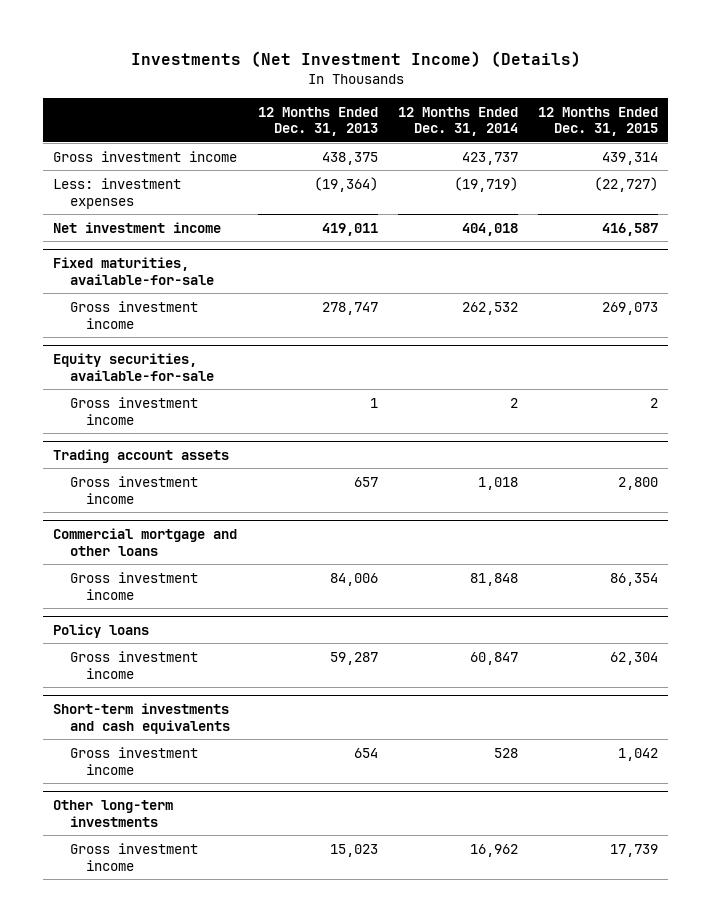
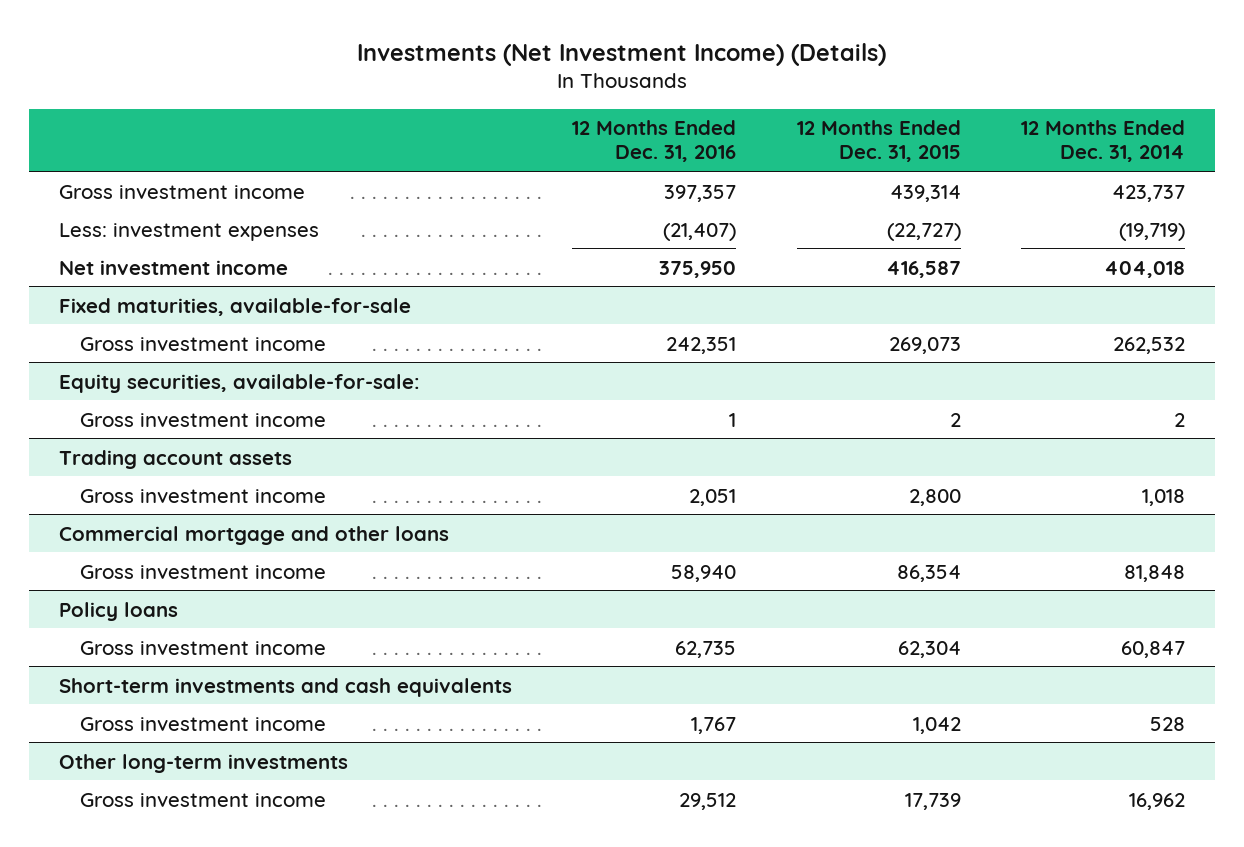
[257,106,378,137] 12 Months Ended Dec. 31, 2013 -> none
none -> [572,120,737,163] 12 Months Ended Dec. 31, 2016
[53,353,214,382] Equity securities, available-for-sale -> [58,373,420,393] Equity securities, available-for-sale:

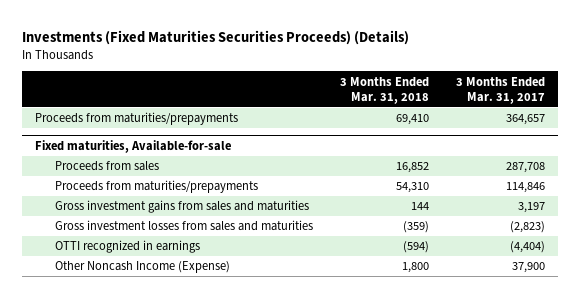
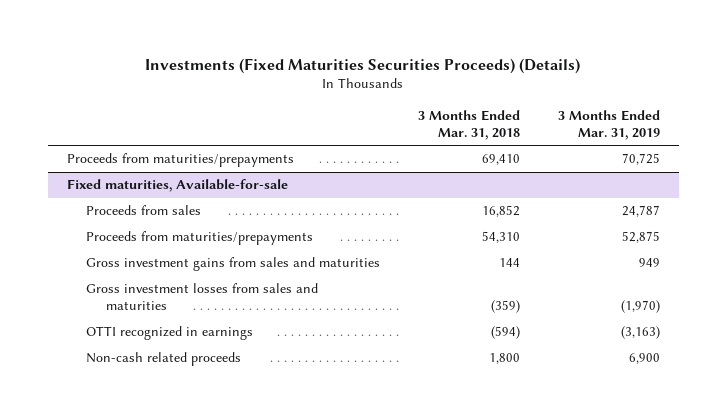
[455,76,545,105] 3 Months Ended Mar. 31, 2017 -> none
none -> [558,109,661,140] 3 Months Ended Mar. 31, 2019
[54,261,230,274] Other Noncash Income (Expense) -> [86,352,242,367] Non-cash related proceeds

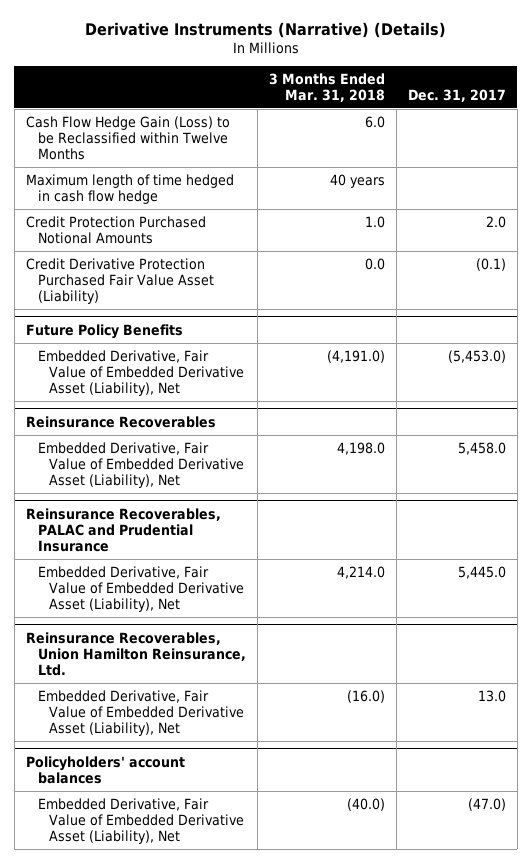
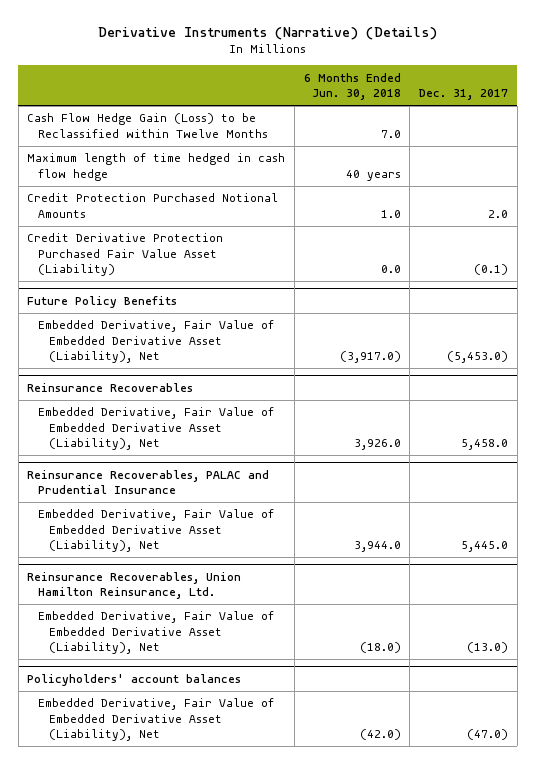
[268,72,385,102] 3 Months Ended Mar. 31, 2018 -> none
none -> [303,72,401,100] 6 Months Ended Jun. 30, 2018
[477,689,506,702] 13.0 -> [467,641,509,653] (13.0)

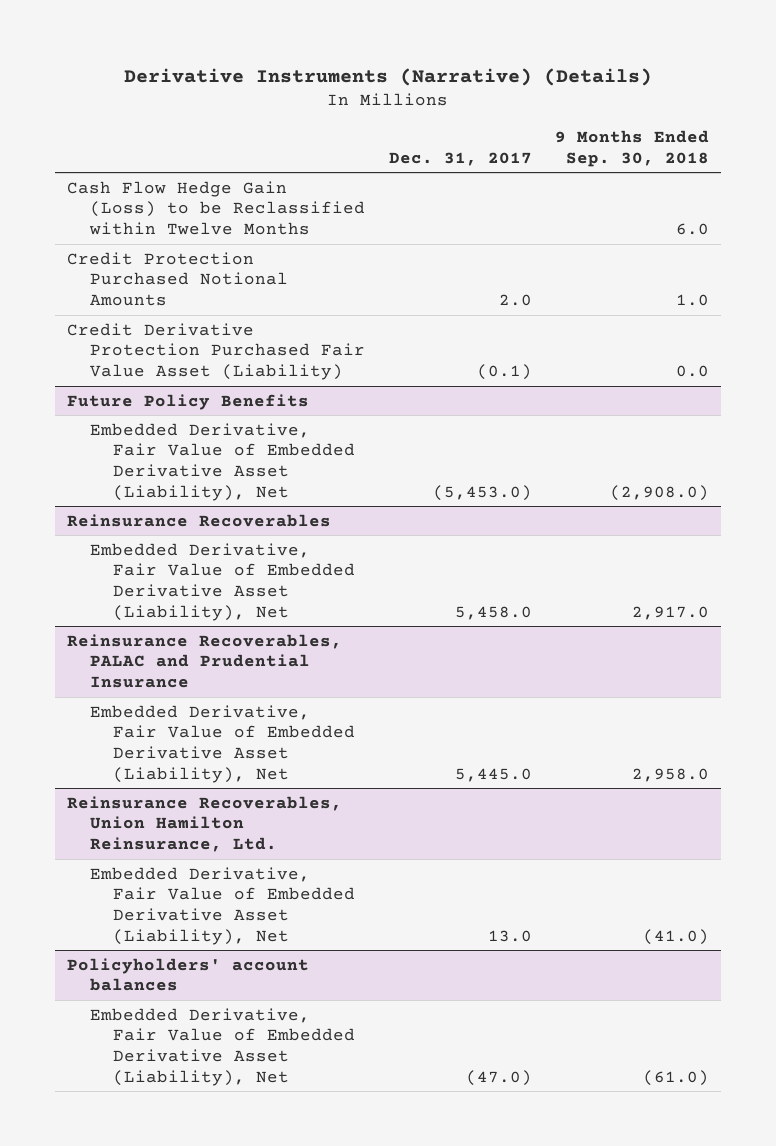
[303,72,401,100] 6 Months Ended Jun. 30, 2018 -> none
none -> [555,130,710,167] 9 Months Ended Sep. 30, 2018
[27,153,286,181] Maximum length of time hedged in cash flow hedge -> none
[467,641,509,653] (13.0) -> [487,929,532,942] 13.0

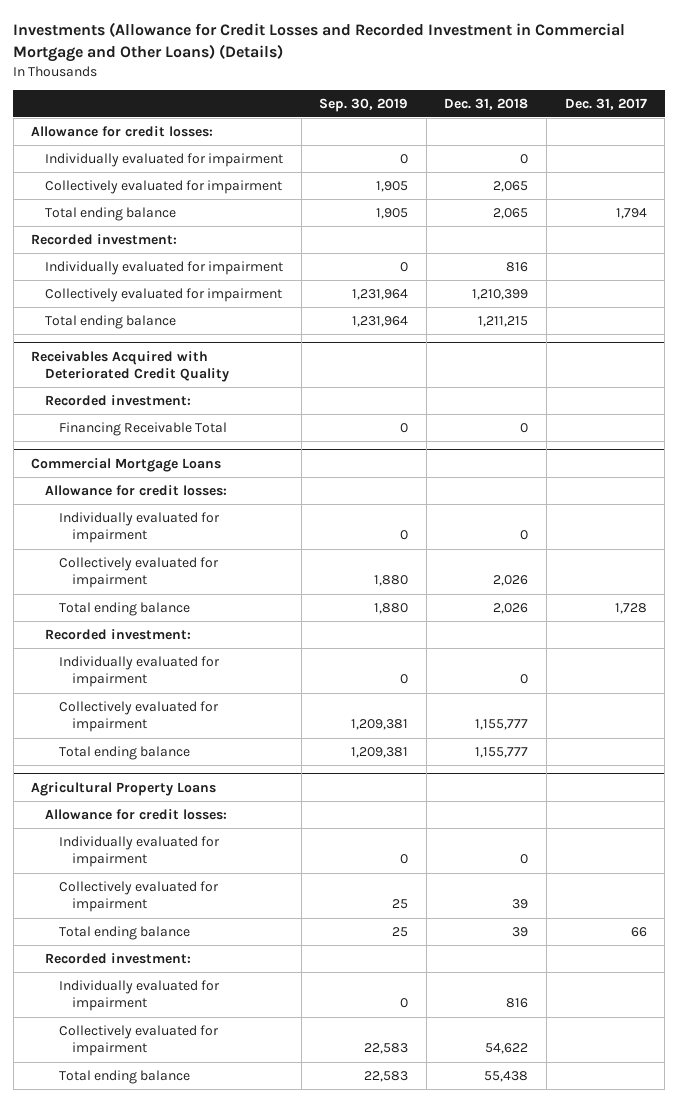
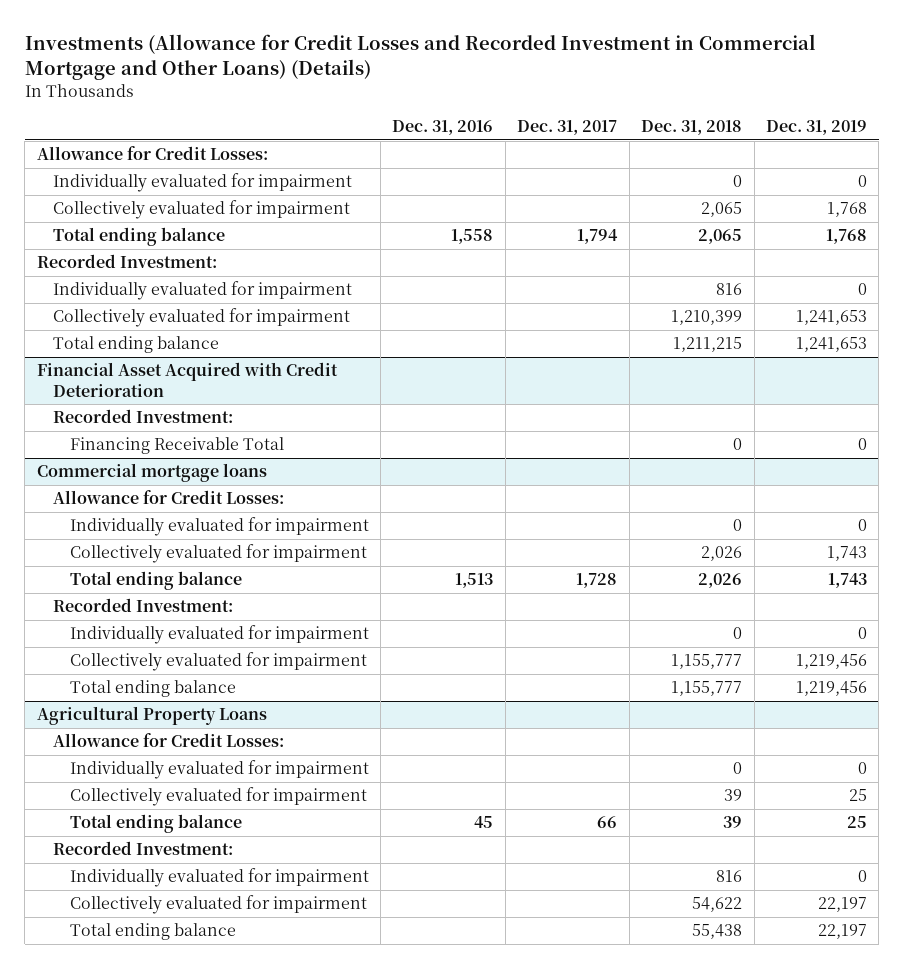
[319,97,409,112] Sep. 30, 2019 -> none
none -> [392,120,494,136] Dec. 31, 2016
none -> [765,120,867,136] Dec. 31, 2019
[31,125,214,137] Allowance for credit losses: -> [36,146,268,161] Allowance for Credit Losses:
[31,233,178,245] Recorded investment: -> [36,254,217,269] Recorded Investment:
[31,350,230,383] Receivables Acquired with Deteriorated Credit Quality -> [36,362,338,397] Financial Asset Acquired with Credit Deterioration
[45,394,192,406] Recorded investment: -> [53,409,234,424] Recorded Investment:
[31,457,222,472] Commercial Mortgage Loans -> [36,463,267,483] Commercial mortgage loans
[45,484,228,496] Allowance for credit losses: -> [53,490,285,505] Allowance for Credit Losses:
[45,628,192,640] Recorded investment: -> [53,598,234,613] Recorded Investment:
[45,808,228,820] Allowance for credit losses: -> [53,733,285,748] Allowance for Credit Losses:
[45,952,192,964] Recorded investment: -> [53,841,234,856] Recorded Investment:

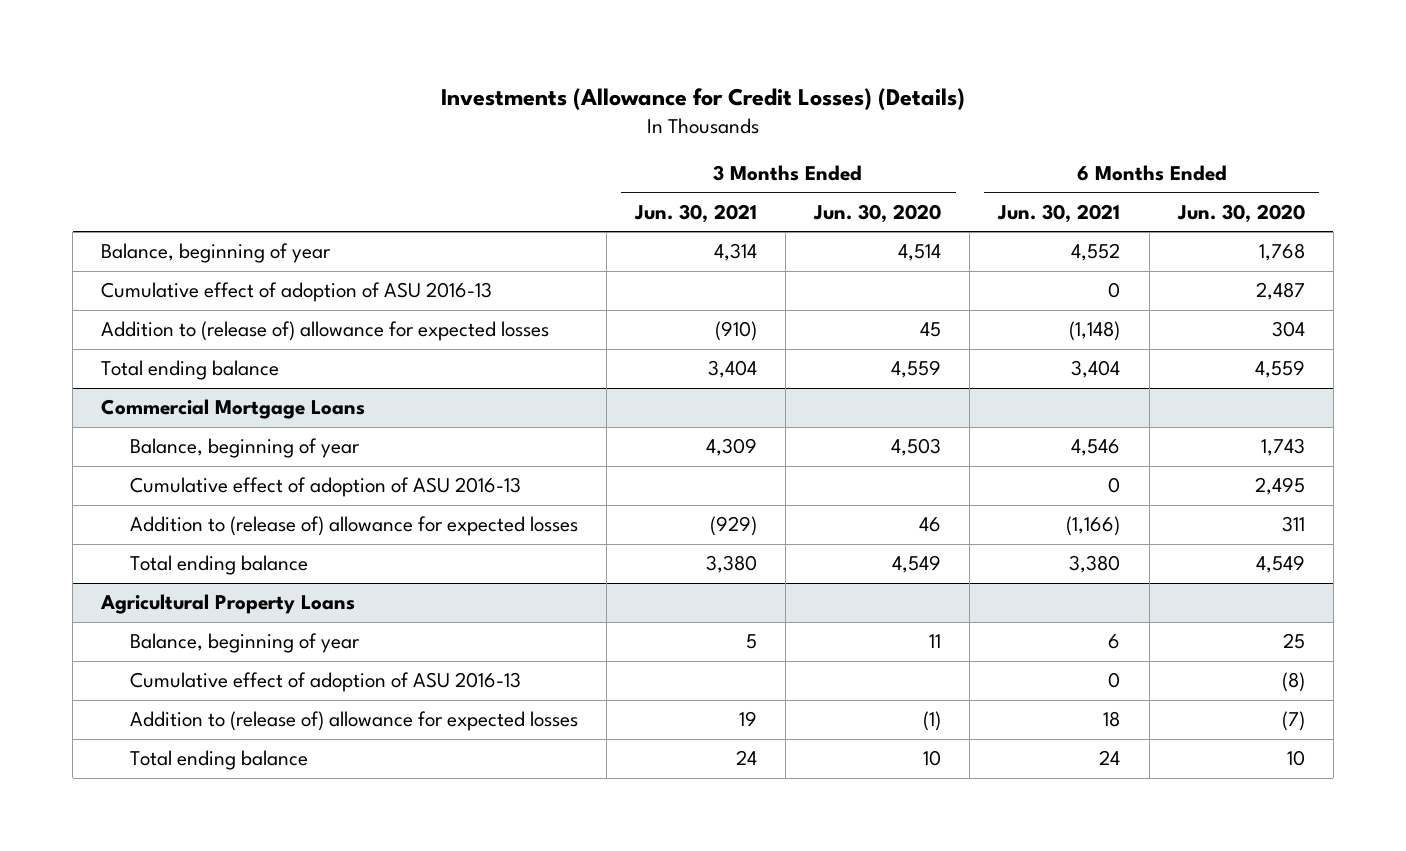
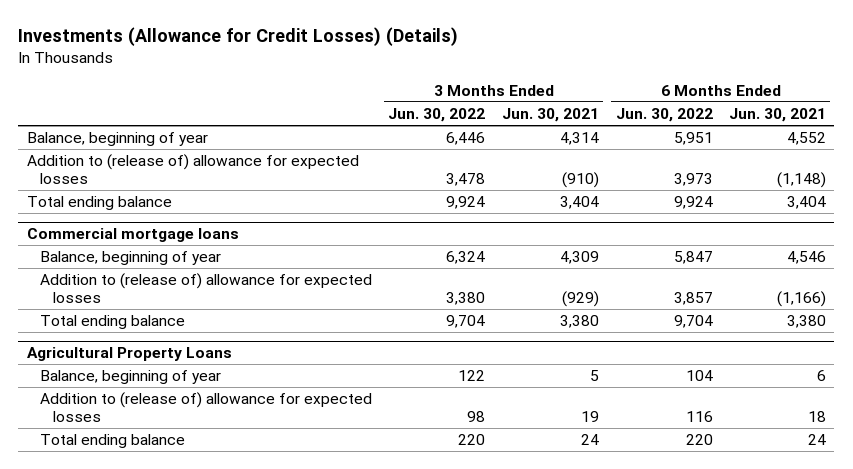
[813,203,942,223] Jun. 30, 2020 -> none
[1176,203,1305,223] Jun. 30, 2020 -> none
none -> [388,108,486,123] Jun. 30, 2022
none -> [615,108,713,123] Jun. 30, 2022
[101,282,493,303] Cumulative effect of adoption of ASU 2016-13 -> none
[101,399,366,420] Commercial Mortgage Loans -> [26,228,239,243] Commercial mortgage loans
[129,477,521,498] Cumulative effect of adoption of ASU 2016-13 -> none
[129,672,521,693] Cumulative effect of adoption of ASU 2016-13 -> none

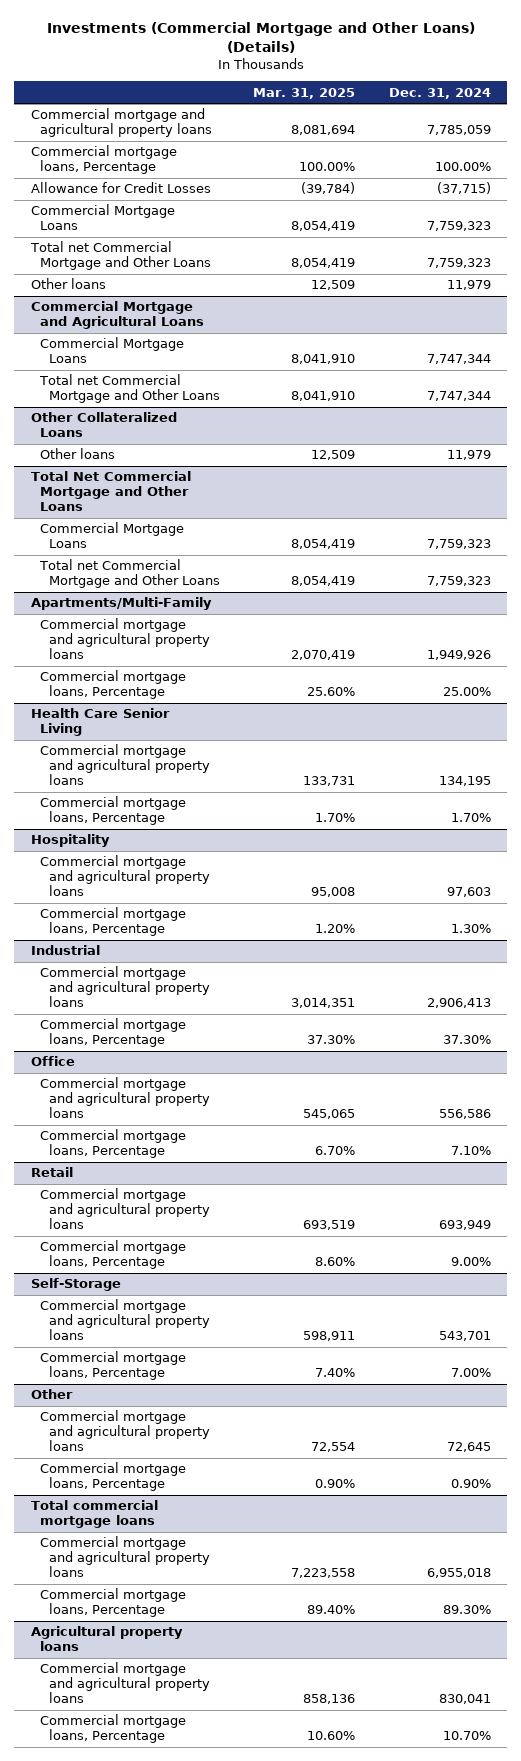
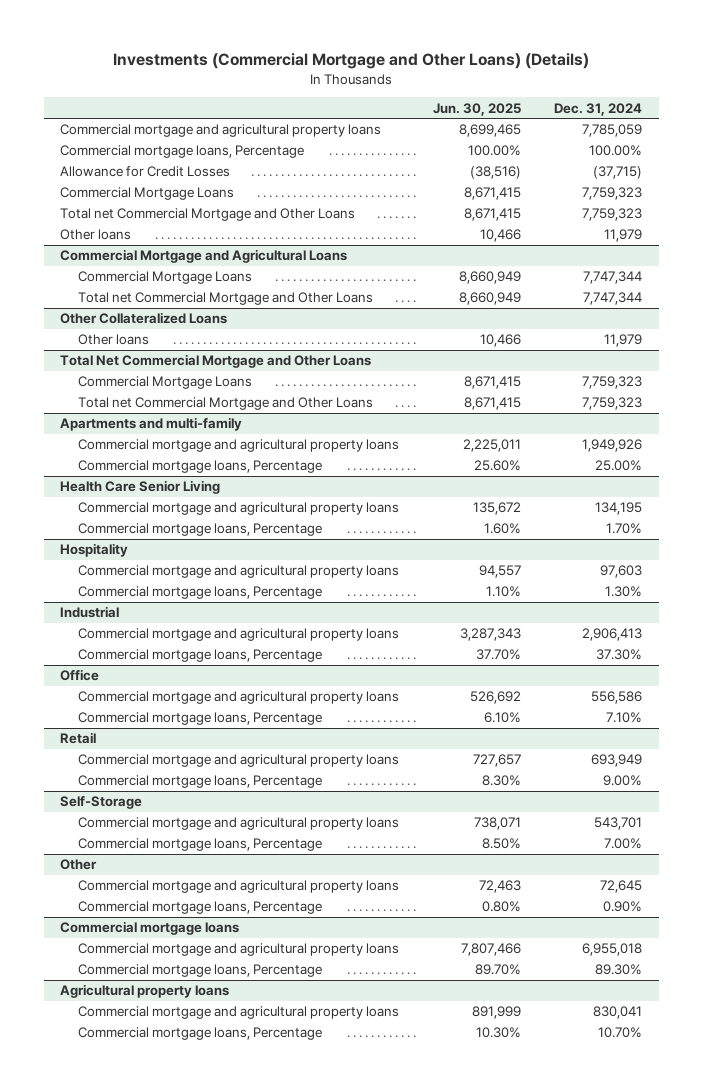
[253,87,356,99] Mar. 31, 2025 -> none
none -> [432,102,521,116] Jun. 30, 2025
[30,597,212,611] Apartments/Multi-Family -> [60,417,243,432] Apartments and multi-family
[30,1500,158,1529] Total commercial mortgage loans -> [60,921,240,936] Commercial mortgage loans

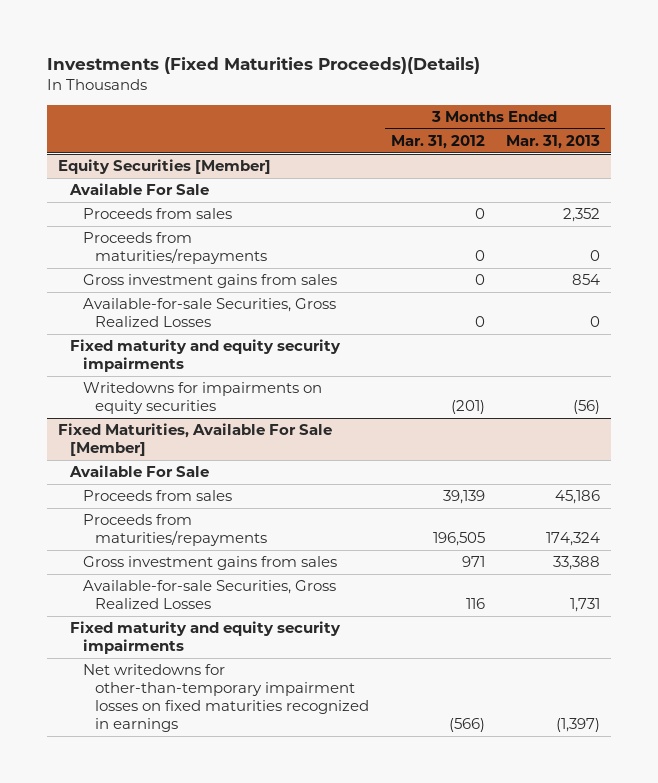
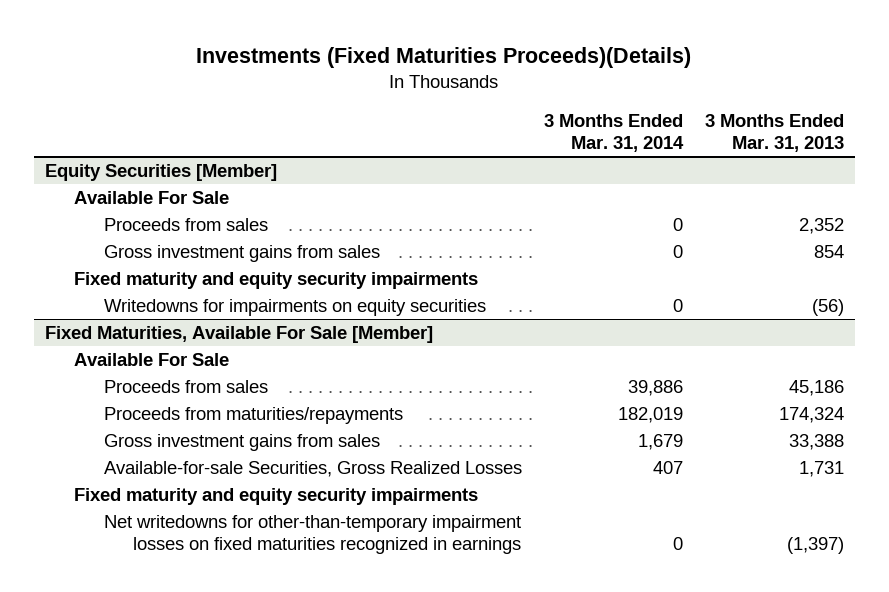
[390,135,485,150] Mar. 31, 2012 -> none
none -> [543,113,684,152] 3 Months Ended Mar. 31, 2014
[82,232,268,265] Proceeds from maturities/repayments -> none
[82,298,336,328] Available-for-sale Securities, Gross Realized Losses -> none

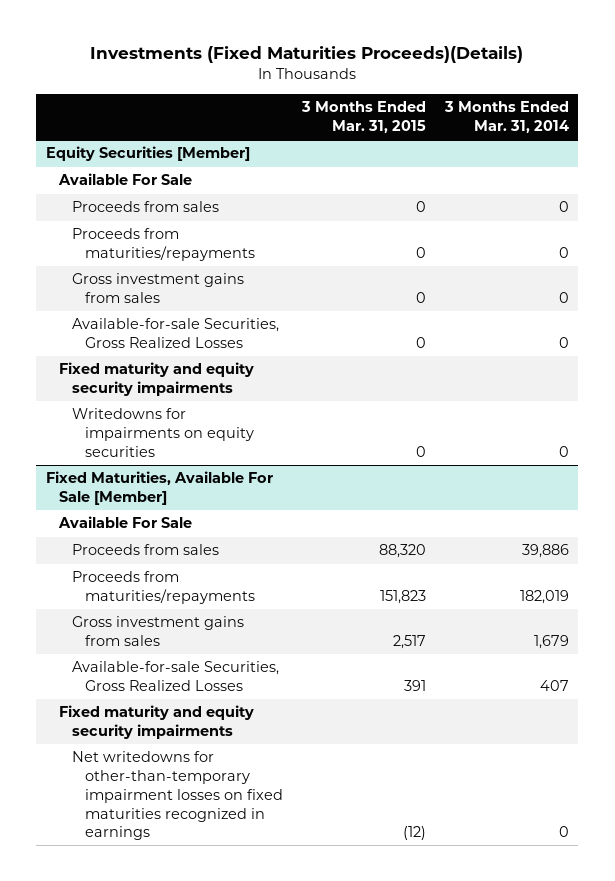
[704,113,844,152] 3 Months Ended Mar. 31, 2013 -> none
none -> [301,101,427,134] 3 Months Ended Mar. 31, 2015
none -> [72,228,256,262] Proceeds from maturities/repayments
none -> [72,318,280,349] Available-for-sale Securities, Gross Realized Losses

